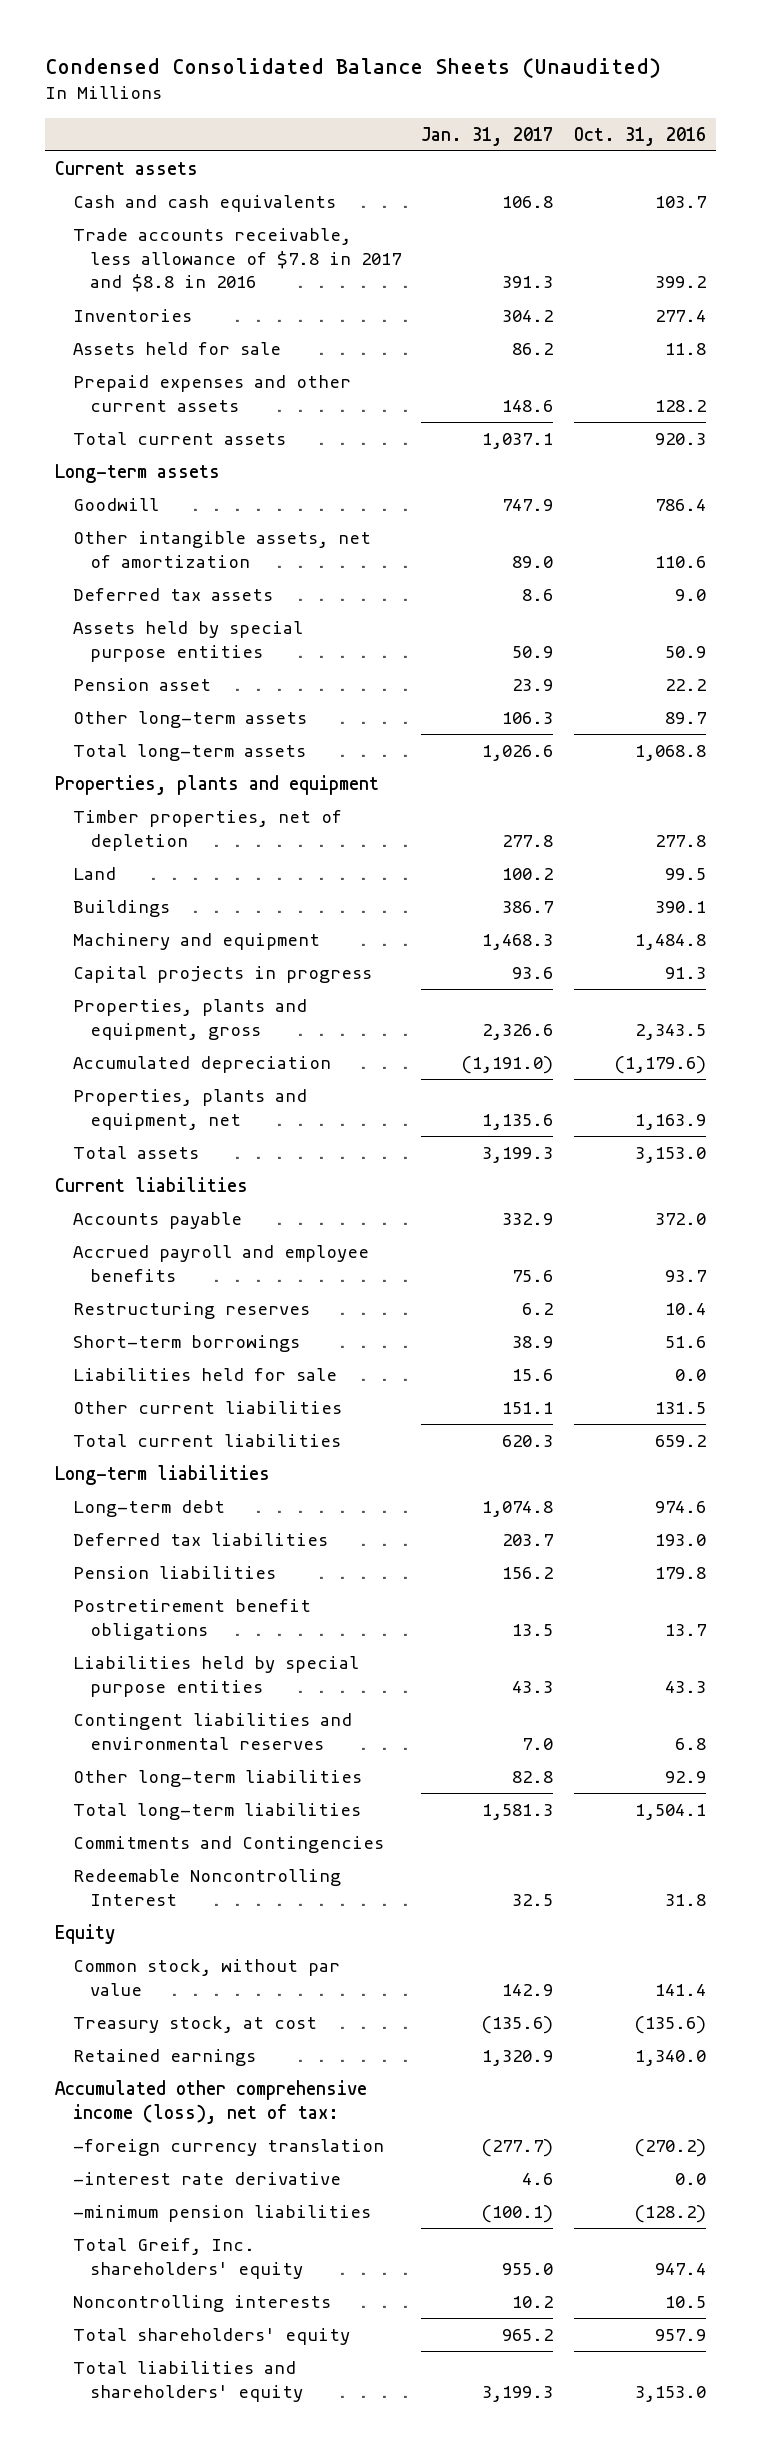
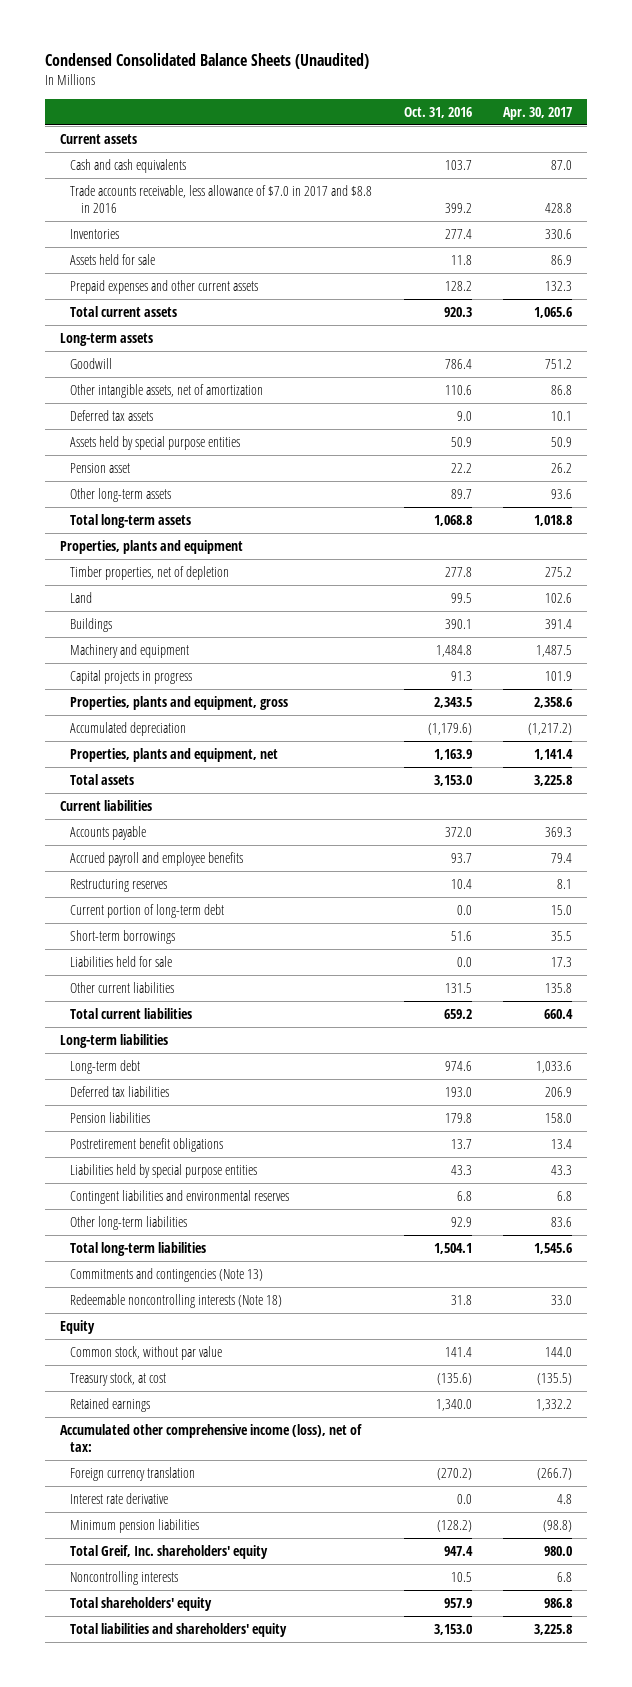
[421,126,554,146] Jan. 31, 2017 -> none
none -> [502,106,572,120] Apr. 30, 2017
[72,228,401,293] Trade accounts receivable, less allowance of $7.8 in 2017 and $8.8 in 2016 -> [70,184,373,213] Trade accounts receivable, less allowance of $7.0 in 2017 and $8.8 in 2016
none -> [70,903,225,918] Current portion of long-term debt
[72,1836,384,1854] Commitments and Contingencies -> [70,1267,264,1282] Commitments and contingencies (Note 13)
[72,1869,341,1906] Redeemable Noncontrolling Interest -> [70,1293,283,1308] Redeemable noncontrolling interests (Note 18)
[72,2139,384,2157] -foreign currency translation -> [70,1466,196,1481] Foreign currency translation
[72,2172,341,2186] -interest rate derivative -> [70,1492,169,1504] Interest rate derivative
[72,2205,371,2223] -minimum pension liabilities -> [70,1518,200,1533] Minimum pension liabilities

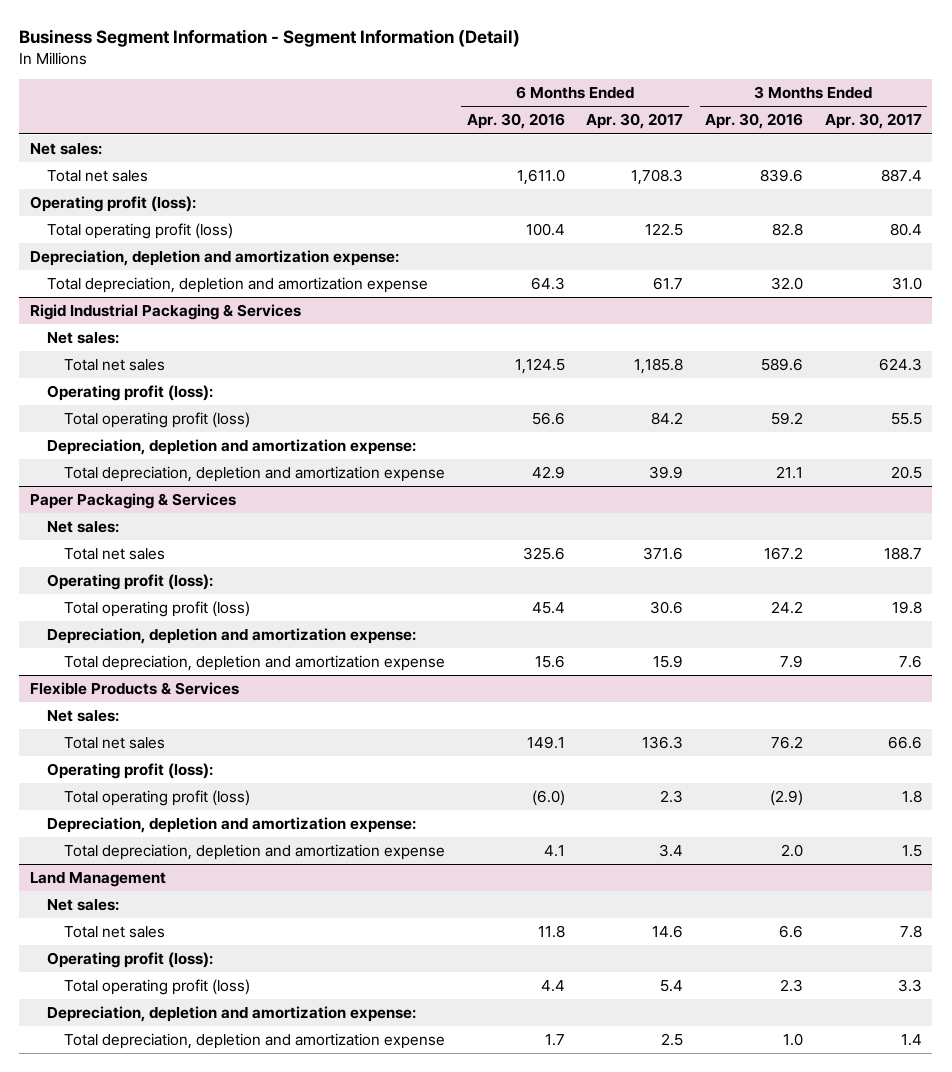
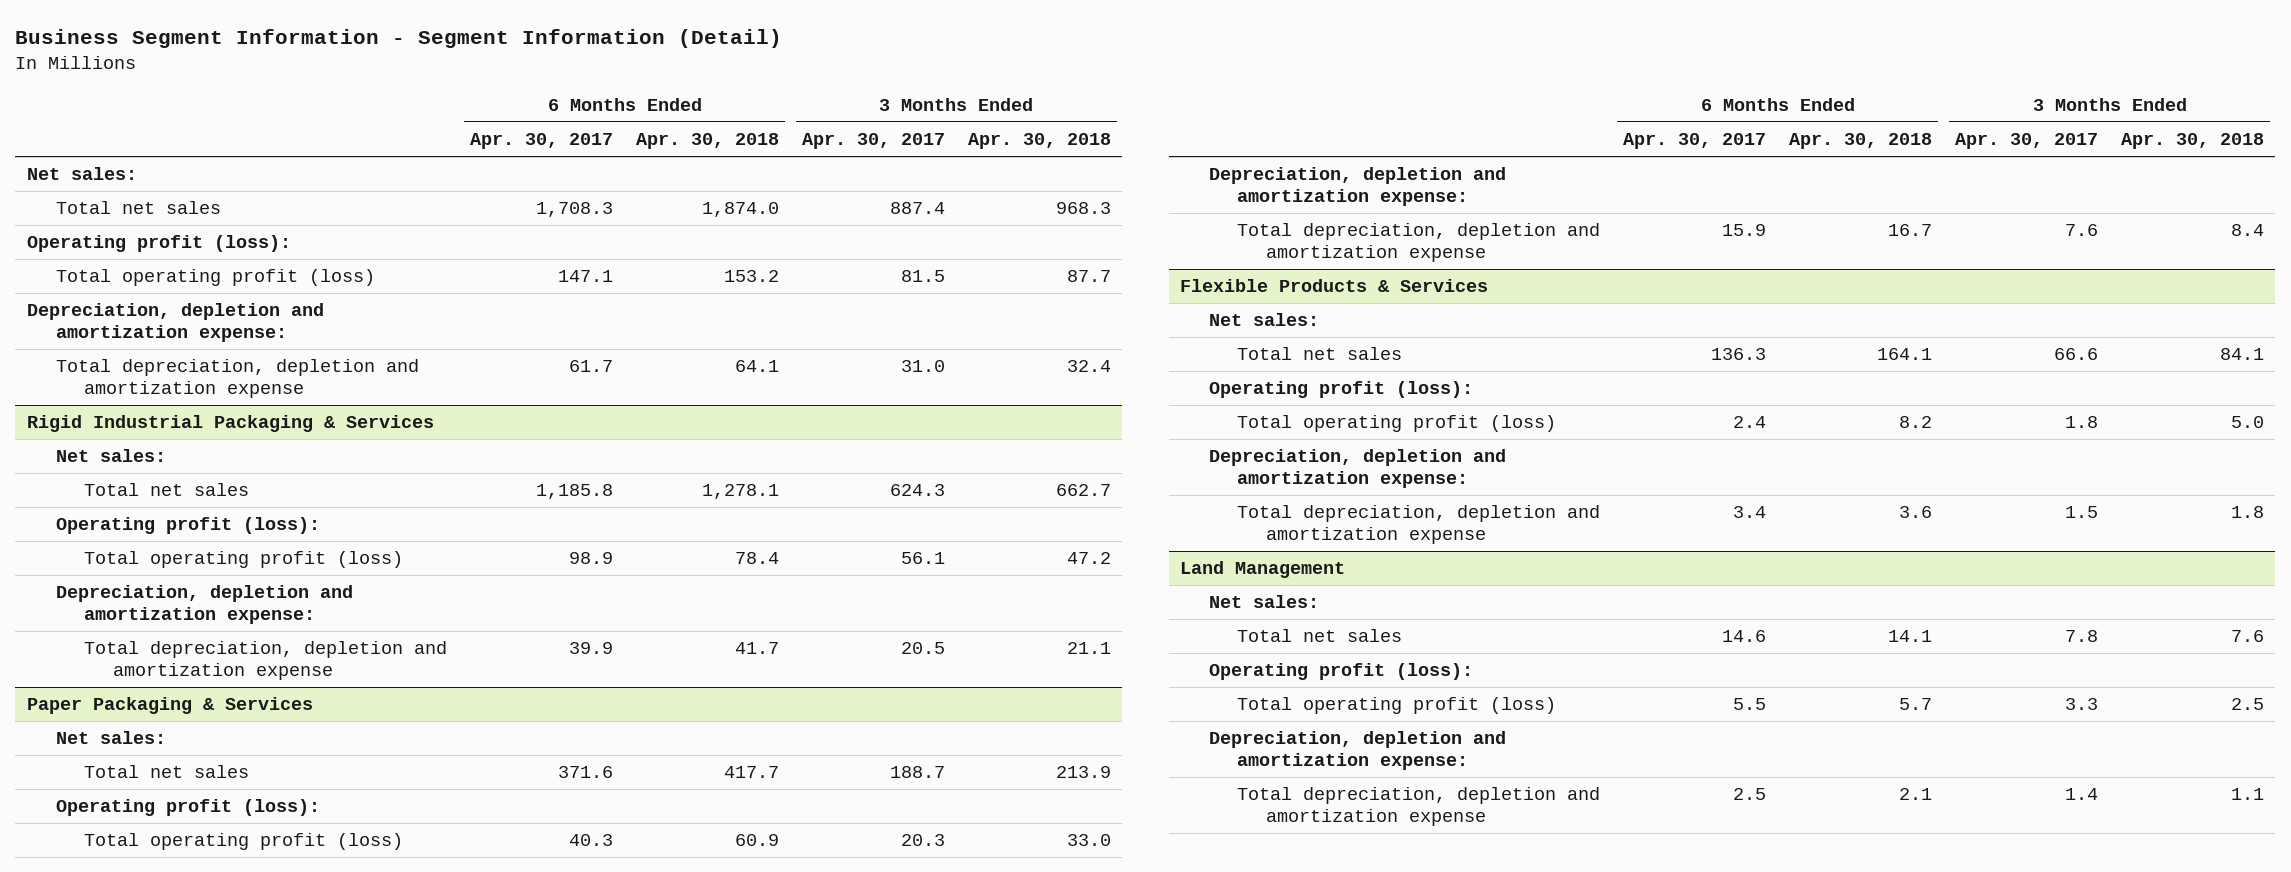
[466,113,565,130] Apr. 30, 2016 -> none
[705,113,804,130] Apr. 30, 2016 -> none
none -> [636,133,780,150] Apr. 30, 2018
none -> [967,133,1111,150] Apr. 30, 2018
[645,223,684,237] 122.5 -> [558,270,614,283] 147.1
[889,223,922,237] 80.4 -> [901,270,946,283] 81.5
[651,412,684,426] 84.2 -> [569,552,614,565] 98.9
[890,413,922,426] 55.5 -> [901,552,946,565] 56.1
[650,601,684,615] 30.6 -> [569,834,614,847] 40.3
[891,601,922,615] 19.8 -> [901,834,946,847] 20.3
[660,790,684,804] 2.3 -> [1733,416,1767,429] 2.4
[660,980,684,993] 5.4 -> [1733,698,1767,711] 5.5

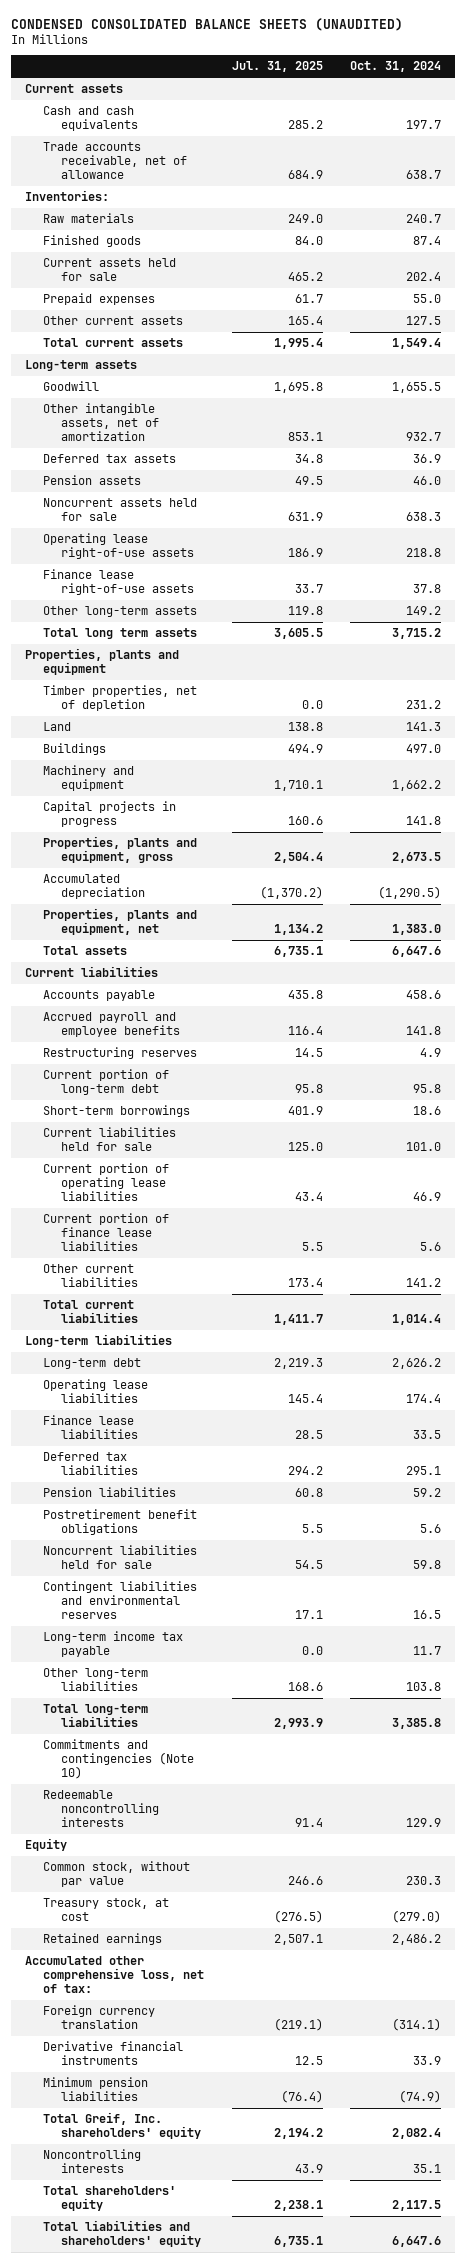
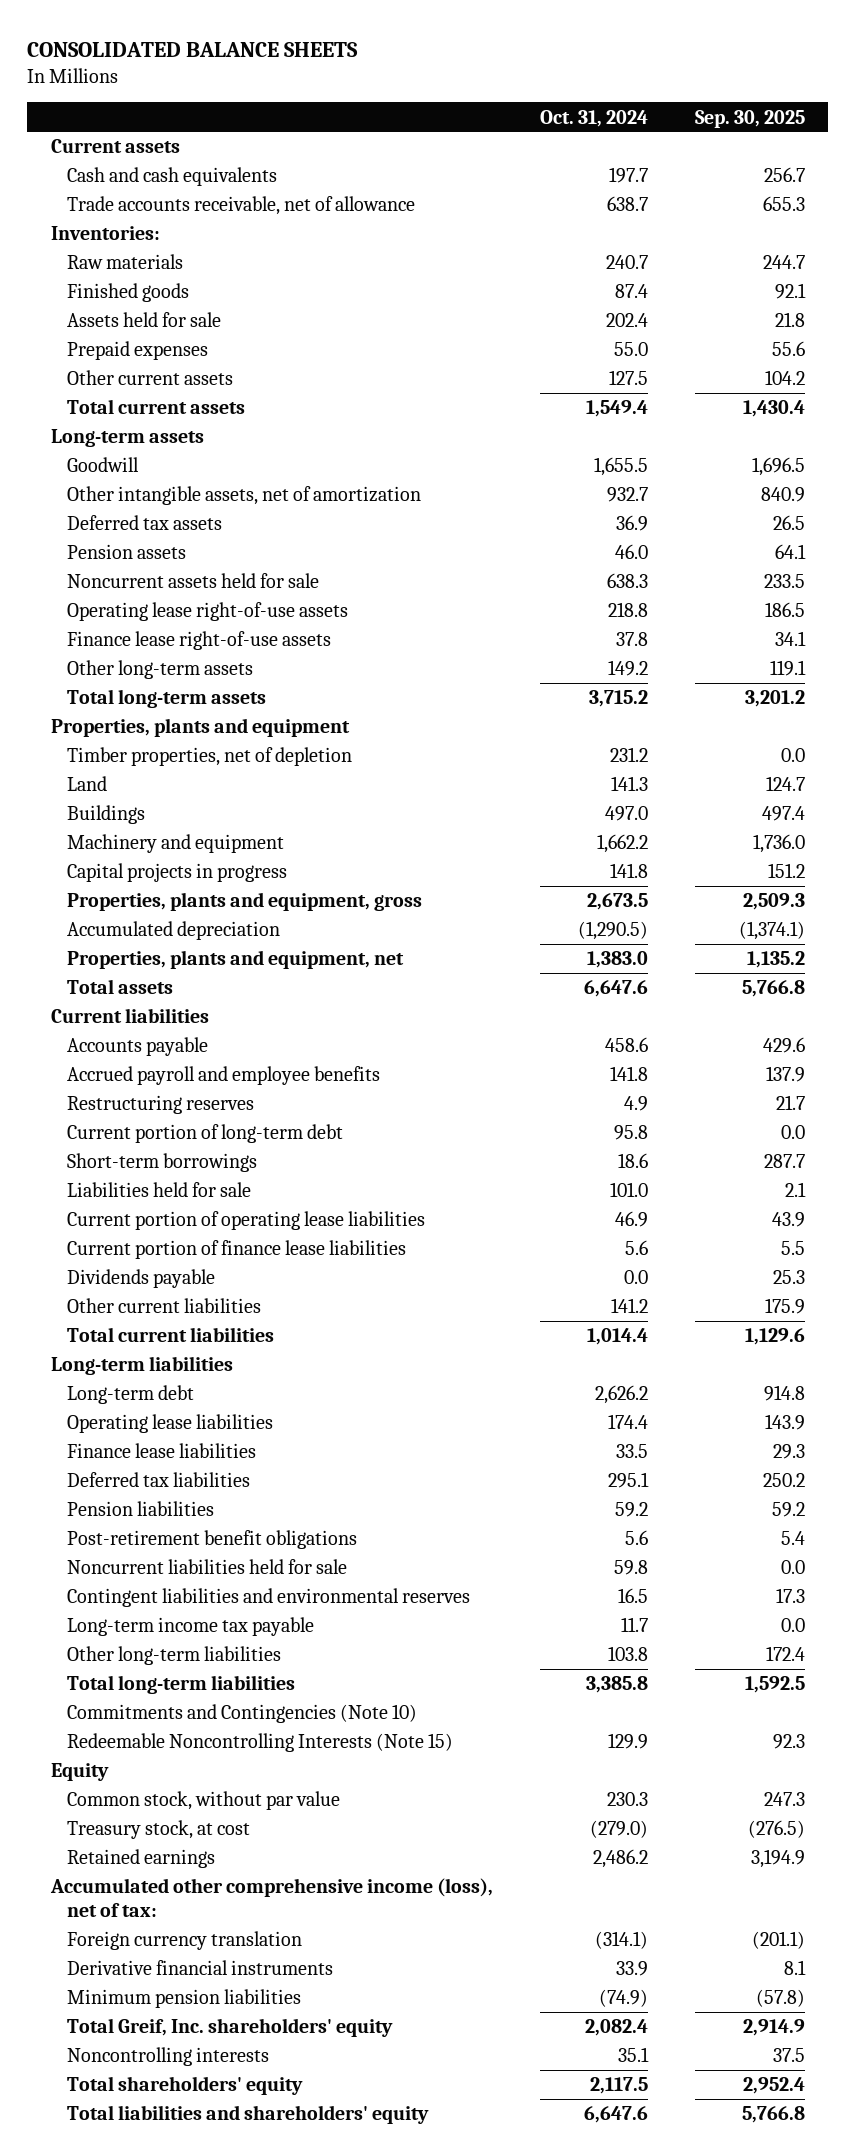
[11,17,404,31] CONDENSED CONSOLIDATED BALANCE SHEETS (UNAUDITED) -> [26,42,358,58] CONSOLIDATED BALANCE SHEETS
[231,61,323,73] Jul. 31, 2025 -> none
none -> [694,109,805,128] Sep. 30, 2025
[42,258,176,282] Current assets held for sale -> [67,312,222,328] Assets held for sale
[42,628,197,640] Total long term assets -> [67,689,267,709] Total long-term assets
[42,1127,176,1152] Current liabilities held for sale -> [67,1182,252,1198] Liabilities held for sale
none -> [67,1269,216,1289] Dividends payable
[42,1509,197,1536] Postretirement benefit obligations -> [67,1530,358,1550] Post-retirement benefit obligations
[42,1739,194,1780] Commitments and contingencies (Note 10) -> [67,1704,418,1724] Commitments and Contingencies (Note 10)
[42,1790,159,1828] Redeemable noncontrolling interests -> [67,1733,454,1753] Redeemable Noncontrolling Interests (Note 15)
[25,1956,204,1994] Accumulated other comprehensive loss, net of tax: -> [49,1878,493,1918] Accumulated other comprehensive income (loss), net of tax:

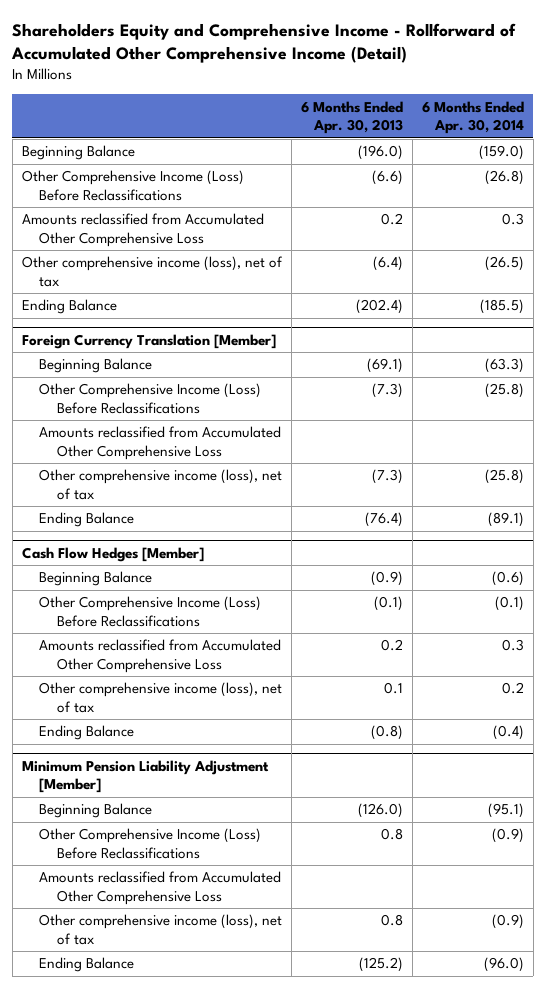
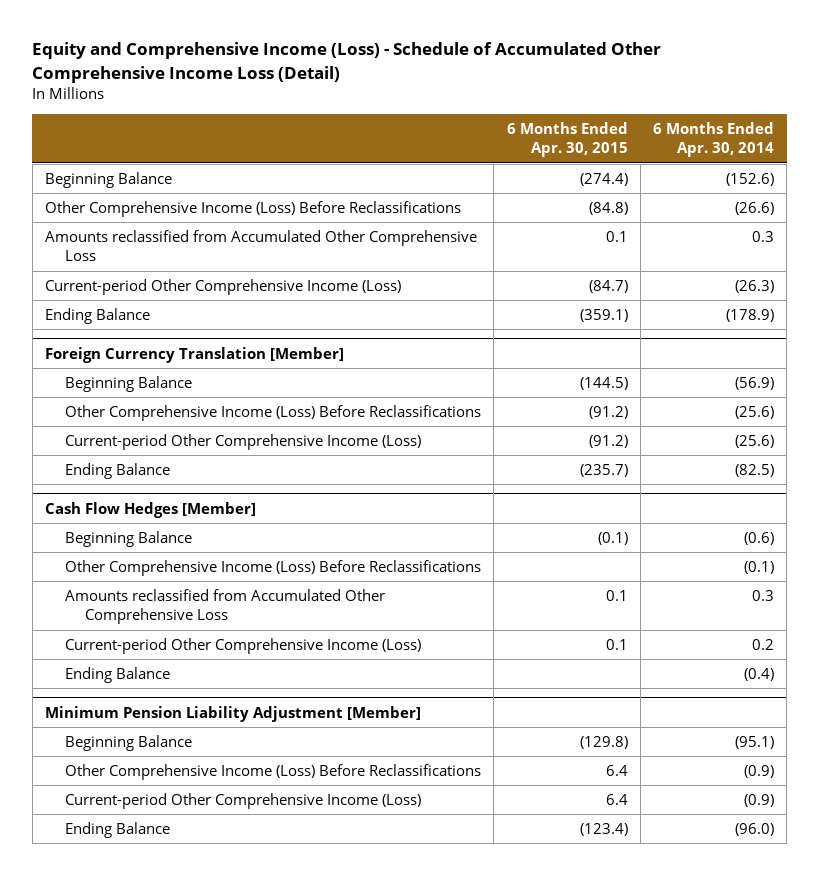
[11,22,517,64] Shareholders Equity and Comprehensive Income - Rollforward of Accumulated Other Comprehensive Income (Detail) -> [32,42,662,83] Equity and Comprehensive Income (Loss) - Schedule of Accumulated Other Comprehensive Income Loss (Detail)
[301,100,404,135] 6 Months Ended Apr. 30, 2013 -> none
none -> [506,122,628,158] 6 Months Ended Apr. 30, 2015
[479,145,525,161] (159.0) -> [726,173,775,187] (152.6)
[485,170,525,186] (26.8) -> [735,202,775,216] (26.6)
[21,256,283,287] Other comprehensive income (loss), net of tax -> [44,279,401,296] Current-period Other Comprehensive Income (Loss)
[485,256,525,272] (26.5) -> [735,280,775,294] (26.3)
[480,299,525,315] (185.5) -> [726,309,775,323] (178.9)
[39,426,282,460] Amounts reclassified from Accumulated Other Comprehensive Loss -> none
[485,358,525,374] (63.3) -> [735,377,775,391] (56.9)
[485,383,525,399] (25.8) -> [735,406,775,420] (25.6)
[39,469,283,500] Other comprehensive income (loss), net of tax -> [65,434,422,451] Current-period Other Comprehensive Income (Loss)
[485,469,525,485] (25.8) -> [735,435,775,449] (25.6)
[488,512,525,528] (89.1) -> [735,464,775,478] (82.5)
[39,682,283,713] Other comprehensive income (loss), net of tax -> [65,638,422,655] Current-period Other Comprehensive Income (Loss)
[39,871,282,905] Amounts reclassified from Accumulated Other Comprehensive Loss -> none
[39,914,283,945] Other comprehensive income (loss), net of tax -> [65,793,422,810] Current-period Other Comprehensive Income (Loss)

